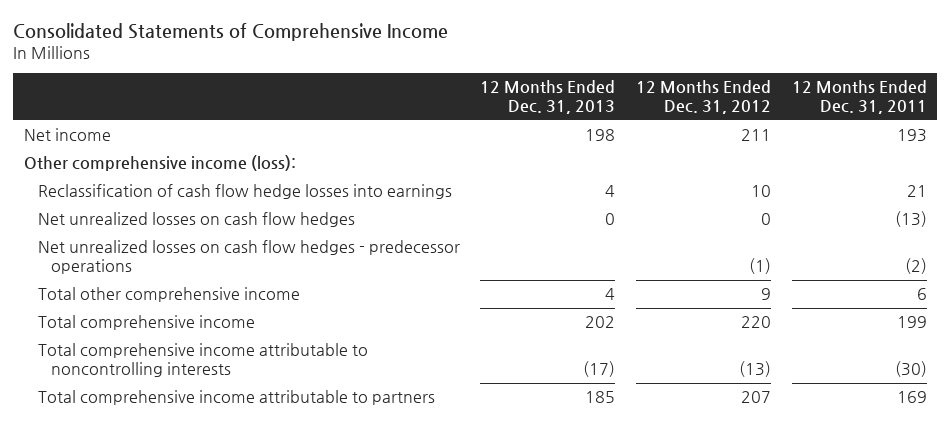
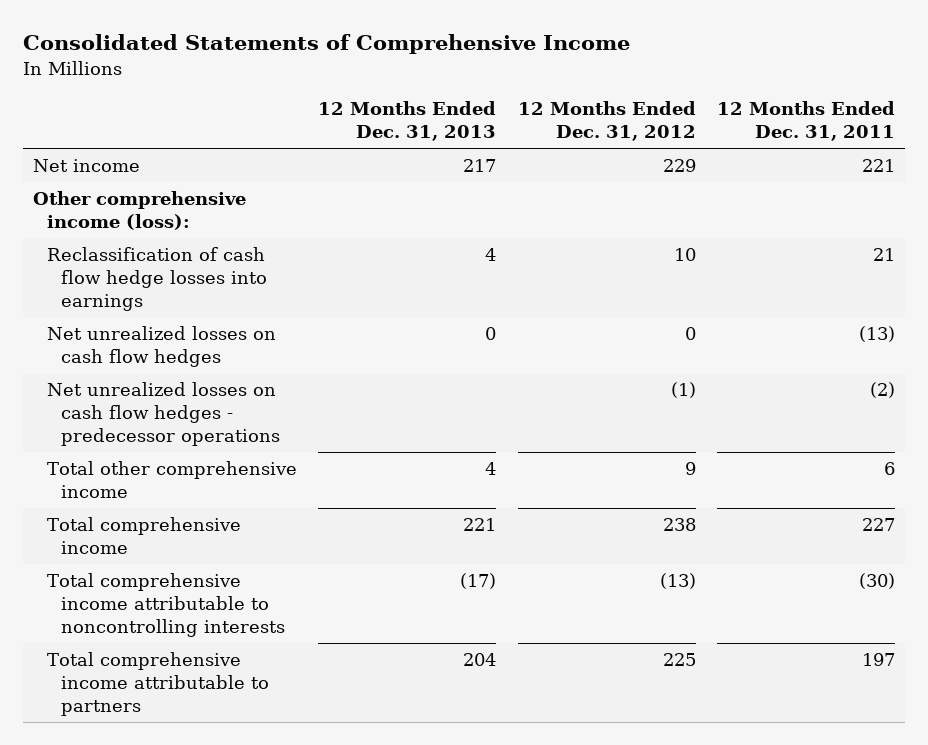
[585,129,616,142] 198 -> [463,158,497,172] 217
[740,129,771,142] 211 -> [662,158,696,172] 229
[896,129,927,143] 193 -> [861,158,895,172] 221
[585,316,616,329] 202 -> [463,517,497,531] 221
[740,316,771,329] 220 -> [662,517,696,531] 238
[896,316,927,329] 199 -> [861,517,895,531] 227
[585,391,616,404] 185 -> [463,652,497,666] 204
[740,391,771,404] 207 -> [662,652,696,666] 225
[896,391,927,404] 169 -> [861,652,895,666] 197

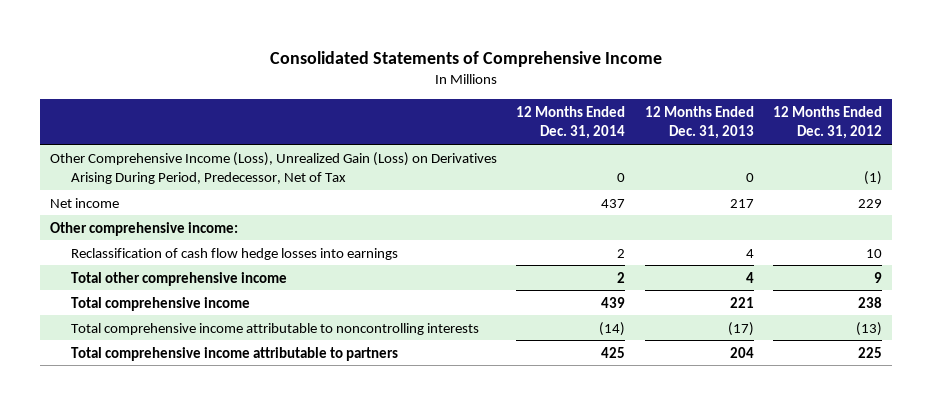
[716,101,895,142] 12 Months Ended Dec. 31, 2011 -> none
none -> [516,105,626,140] 12 Months Ended Dec. 31, 2014
none -> [50,151,498,184] Other Comprehensive Income (Loss), Unrealized Gain (Loss) on Derivatives Arising During Period, Predecessor, Net of Tax
[33,190,247,230] Other comprehensive income (loss): -> [50,221,239,236] Other comprehensive income:
[47,325,277,367] Net unrealized losses on cash flow hedges -> none
[47,381,281,446] Net unrealized losses on cash flow hedges - predecessor operations -> none

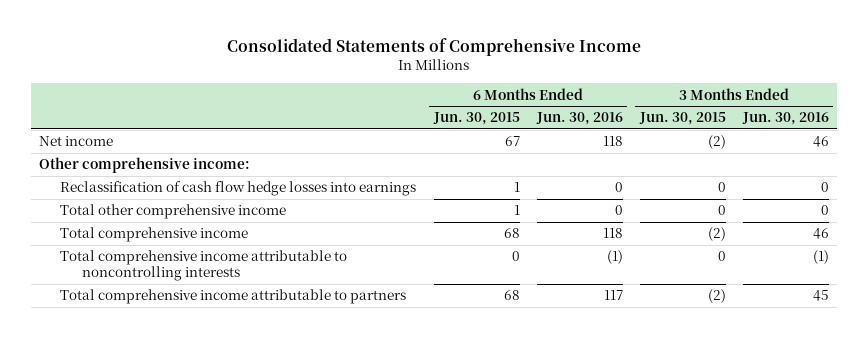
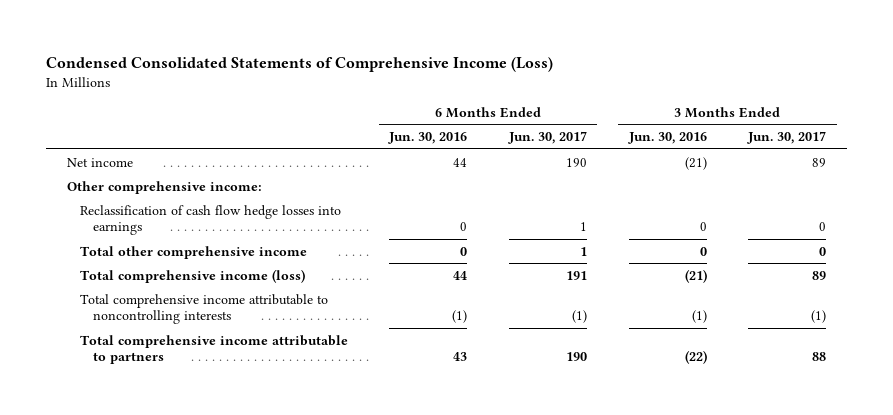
[227,37,642,56] Consolidated Statements of Comprehensive Income -> [45,56,553,72] Condensed Consolidated Statements of Comprehensive Income (Loss)
[432,112,520,126] Jun. 30, 2015 -> none
[638,112,726,126] Jun. 30, 2015 -> none
none -> [508,131,588,145] Jun. 30, 2017
none -> [747,131,827,145] Jun. 30, 2017
[602,136,623,147] 118 -> [453,157,468,167] 44
[812,136,829,148] 46 -> [684,156,707,170] (21)
[60,227,249,243] Total comprehensive income -> [79,268,305,283] Total comprehensive income (loss)
[602,228,623,239] 118 -> [453,270,468,280] 44
[812,228,829,240] 46 -> [684,268,707,283] (21)
[603,290,623,301] 117 -> [453,352,468,362] 43
[812,290,829,302] 45 -> [684,350,707,365] (22)

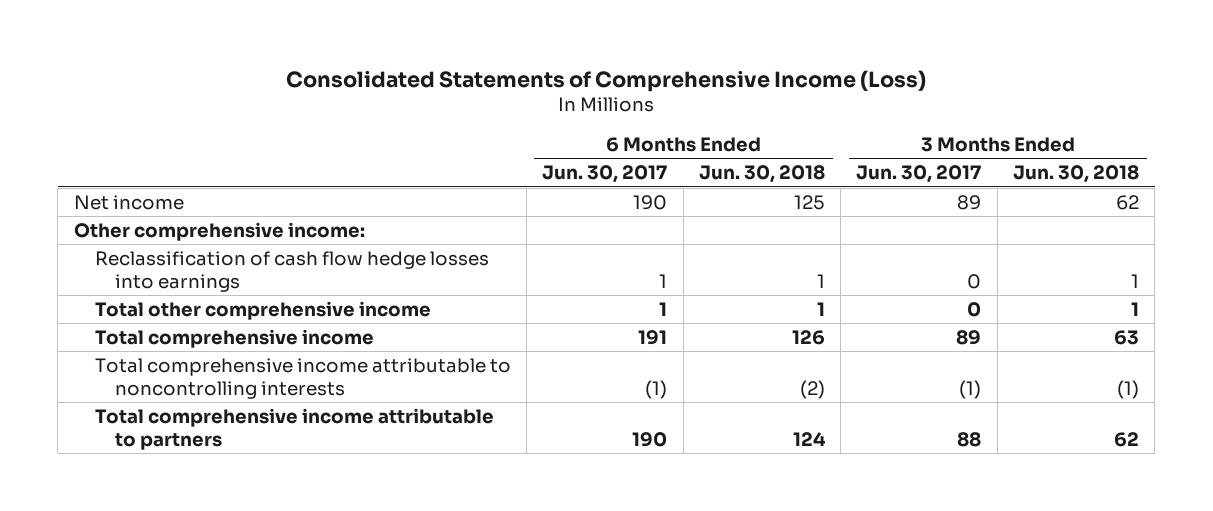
[45,56,553,72] Condensed Consolidated Statements of Comprehensive Income (Loss) -> [286,69,927,92] Consolidated Statements of Comprehensive Income (Loss)
[388,132,468,145] Jun. 30, 2016 -> none
[627,132,707,145] Jun. 30, 2016 -> none
none -> [698,165,825,184] Jun. 30, 2018
none -> [1013,165,1140,184] Jun. 30, 2018
[79,268,305,283] Total comprehensive income (loss) -> [94,328,374,348] Total comprehensive income

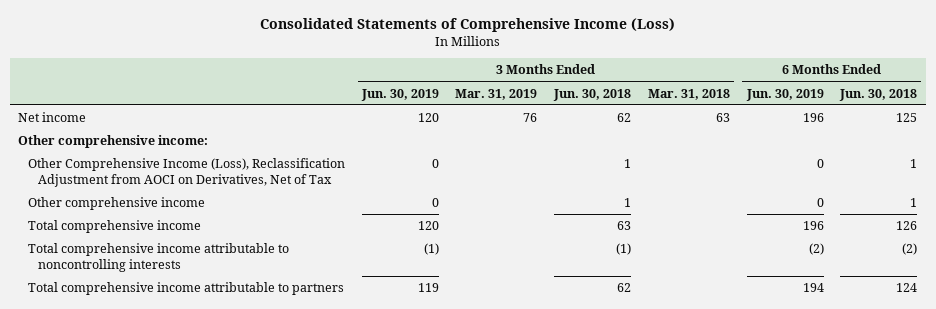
[542,165,668,184] Jun. 30, 2017 -> none
[856,165,982,184] Jun. 30, 2017 -> none
none -> [360,88,439,101] Jun. 30, 2019
none -> [455,88,538,100] Mar. 31, 2019
none -> [647,88,730,100] Mar. 31, 2018
none -> [745,88,824,101] Jun. 30, 2019
[94,250,489,292] Reclassification of cash flow hedge losses into earnings -> [28,158,346,187] Other Comprehensive Income (Loss), Reclassification Adjustment from AOCI on Derivatives, Net of Tax
[94,300,431,320] Total other comprehensive income -> [28,197,206,211] Other comprehensive income

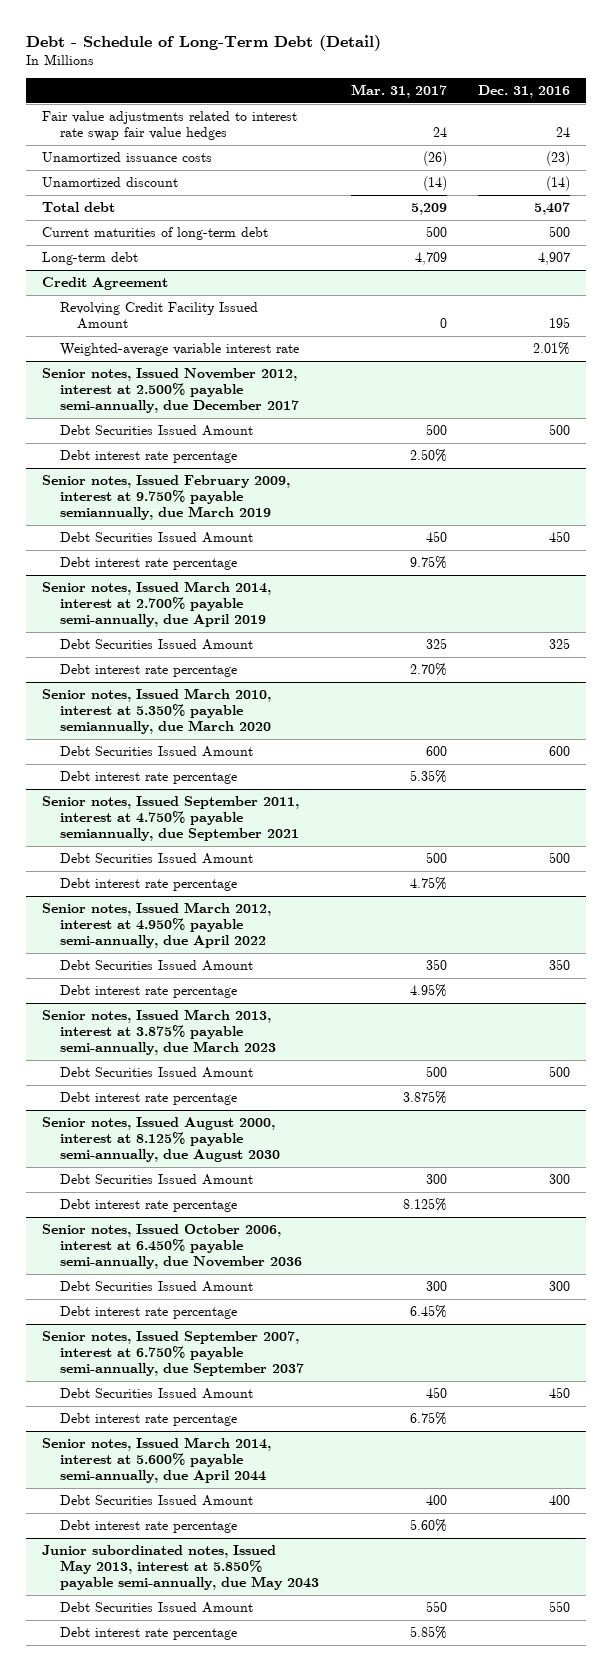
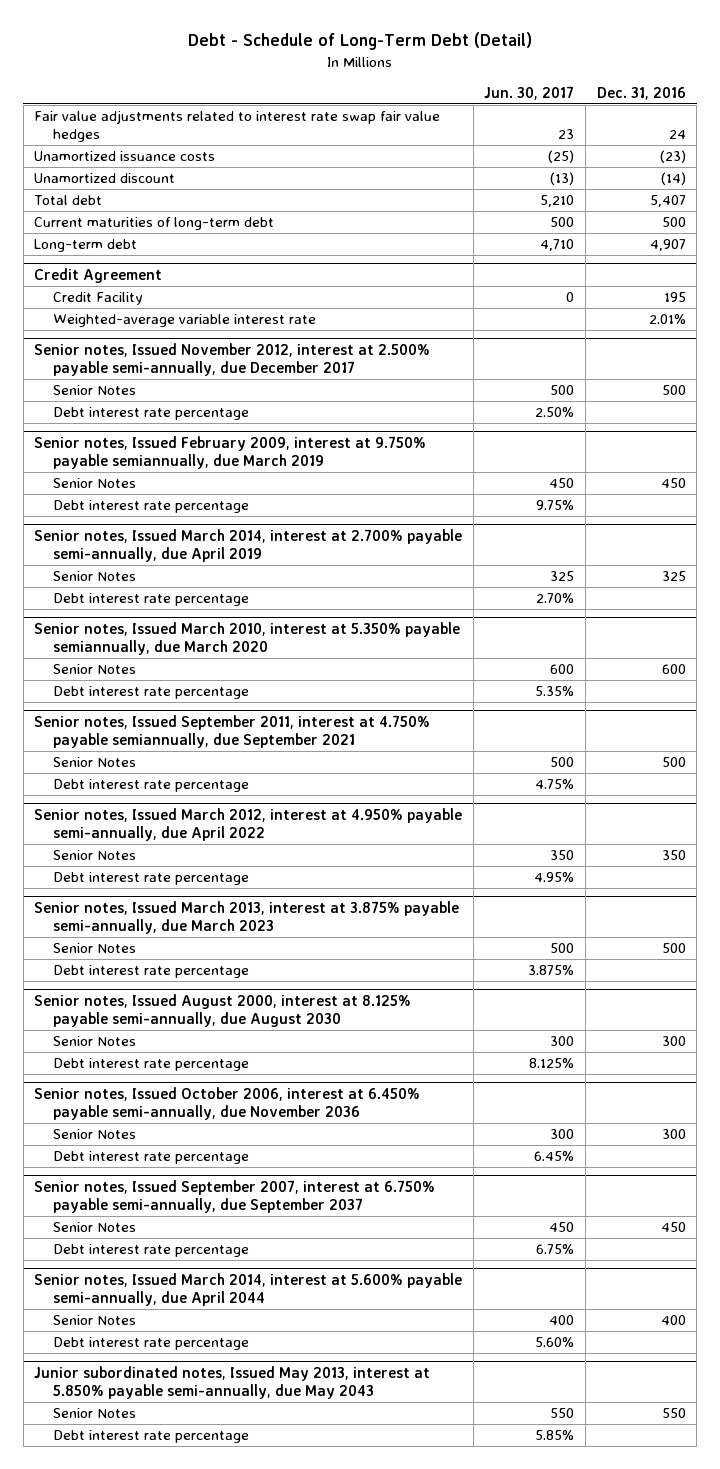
[350,83,447,98] Mar. 31, 2017 -> none
none -> [484,85,575,100] Jun. 30, 2017
[59,301,258,330] Revolving Credit Facility Issued Amount -> [52,292,143,306] Credit Facility
[59,424,253,436] Debt Securities Issued Amount -> [52,385,136,396] Senior Notes
[59,531,253,543] Debt Securities Issued Amount -> [52,478,136,489] Senior Notes
[59,638,253,650] Debt Securities Issued Amount -> [52,571,136,582] Senior Notes
[59,745,253,757] Debt Securities Issued Amount -> [52,664,136,675] Senior Notes
[59,852,253,864] Debt Securities Issued Amount -> [52,757,136,768] Senior Notes
[59,959,253,971] Debt Securities Issued Amount -> [52,850,136,861] Senior Notes
[59,1066,253,1078] Debt Securities Issued Amount -> [52,943,136,954] Senior Notes
[59,1173,253,1185] Debt Securities Issued Amount -> [52,1036,136,1047] Senior Notes
[59,1280,253,1292] Debt Securities Issued Amount -> [52,1129,136,1140] Senior Notes
[59,1387,253,1399] Debt Securities Issued Amount -> [52,1222,136,1233] Senior Notes
[59,1494,253,1506] Debt Securities Issued Amount -> [52,1315,136,1326] Senior Notes
[59,1601,253,1613] Debt Securities Issued Amount -> [52,1408,136,1419] Senior Notes

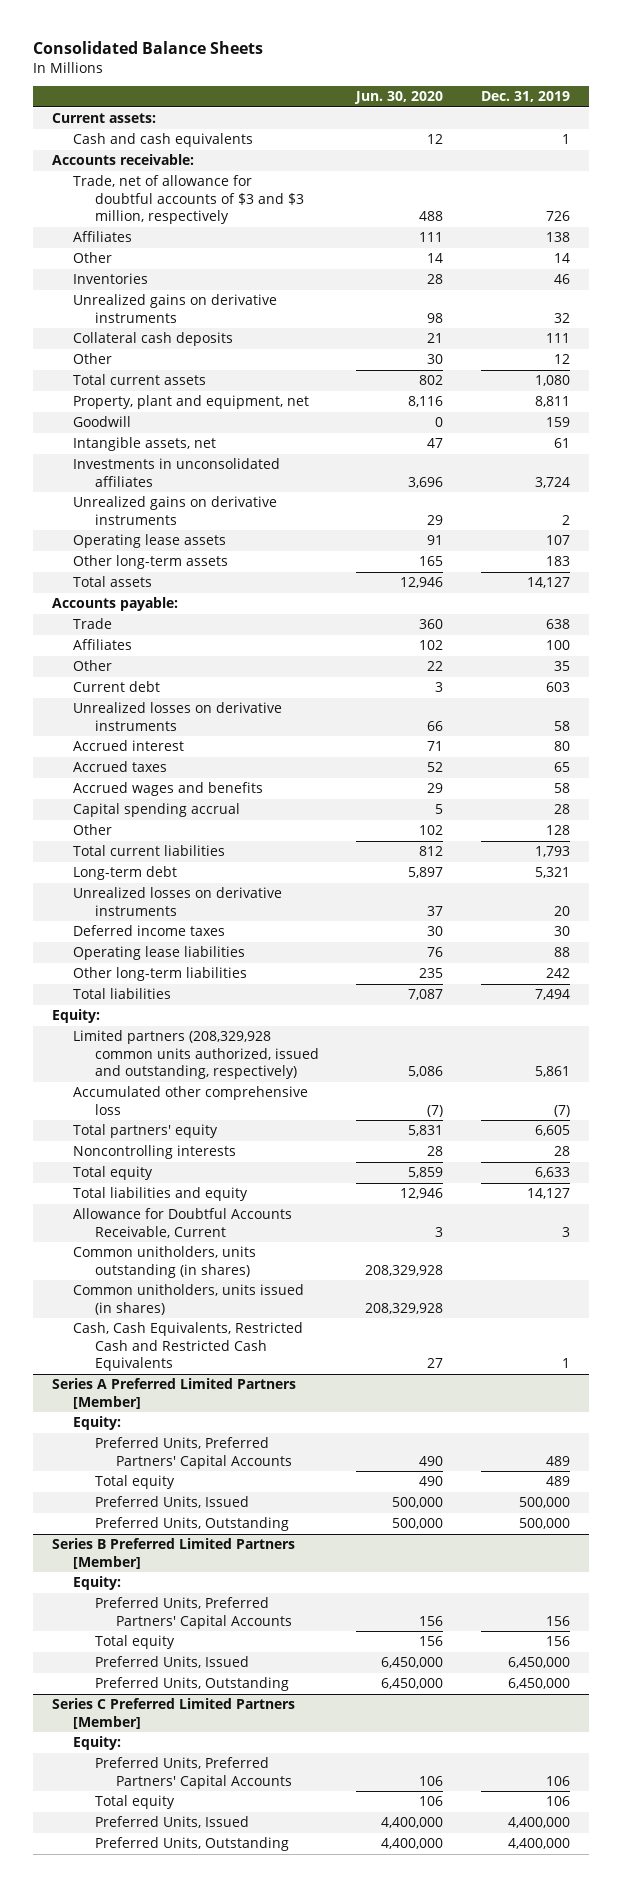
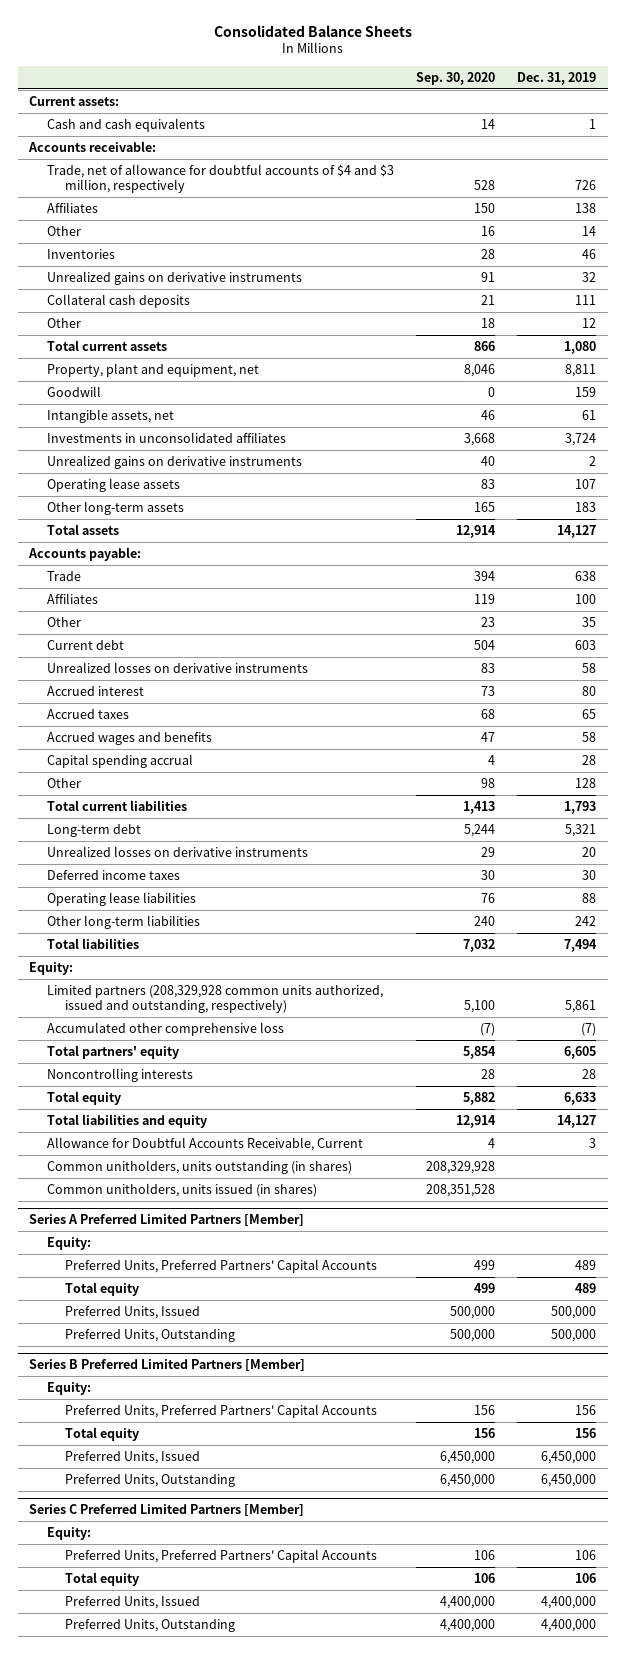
[354,91,444,105] Jun. 30, 2020 -> none
none -> [416,71,496,85] Sep. 30, 2020
[73,175,304,225] Trade, net of allowance for doubtful accounts of $3 and $3 million, respectively -> [46,163,394,193] Trade, net of allowance for doubtful accounts of $4 and $3 million, respectively
[73,1322,304,1372] Cash, Cash Equivalents, Restricted Cash and Restricted Cash Equivalents -> none

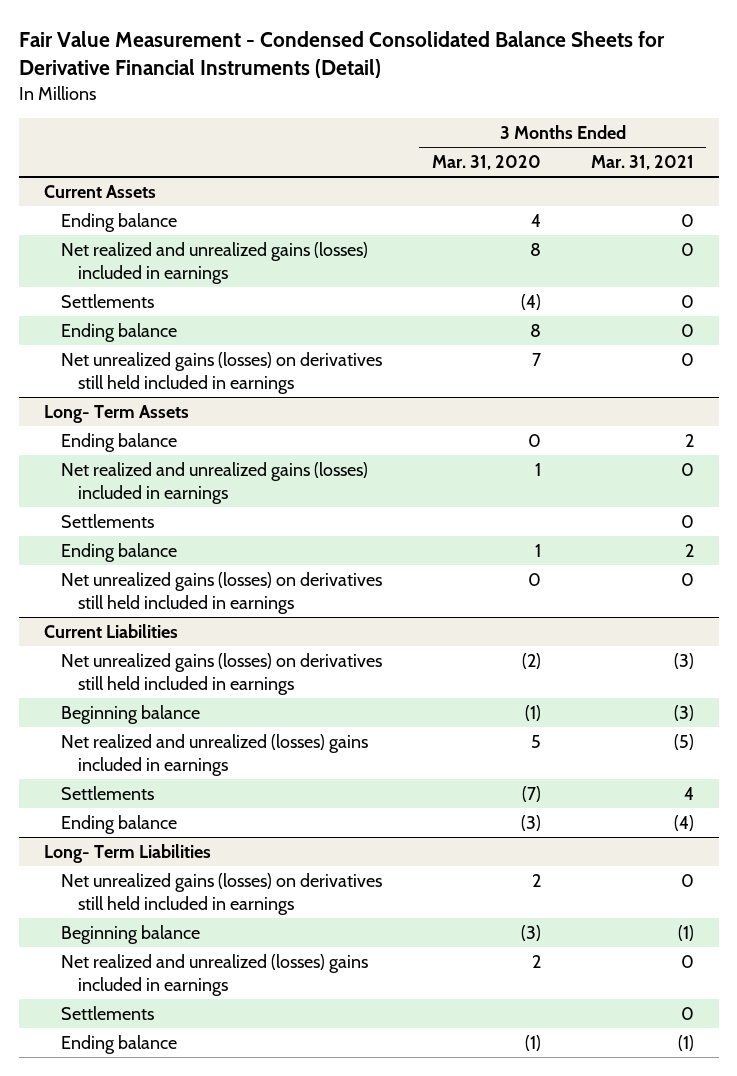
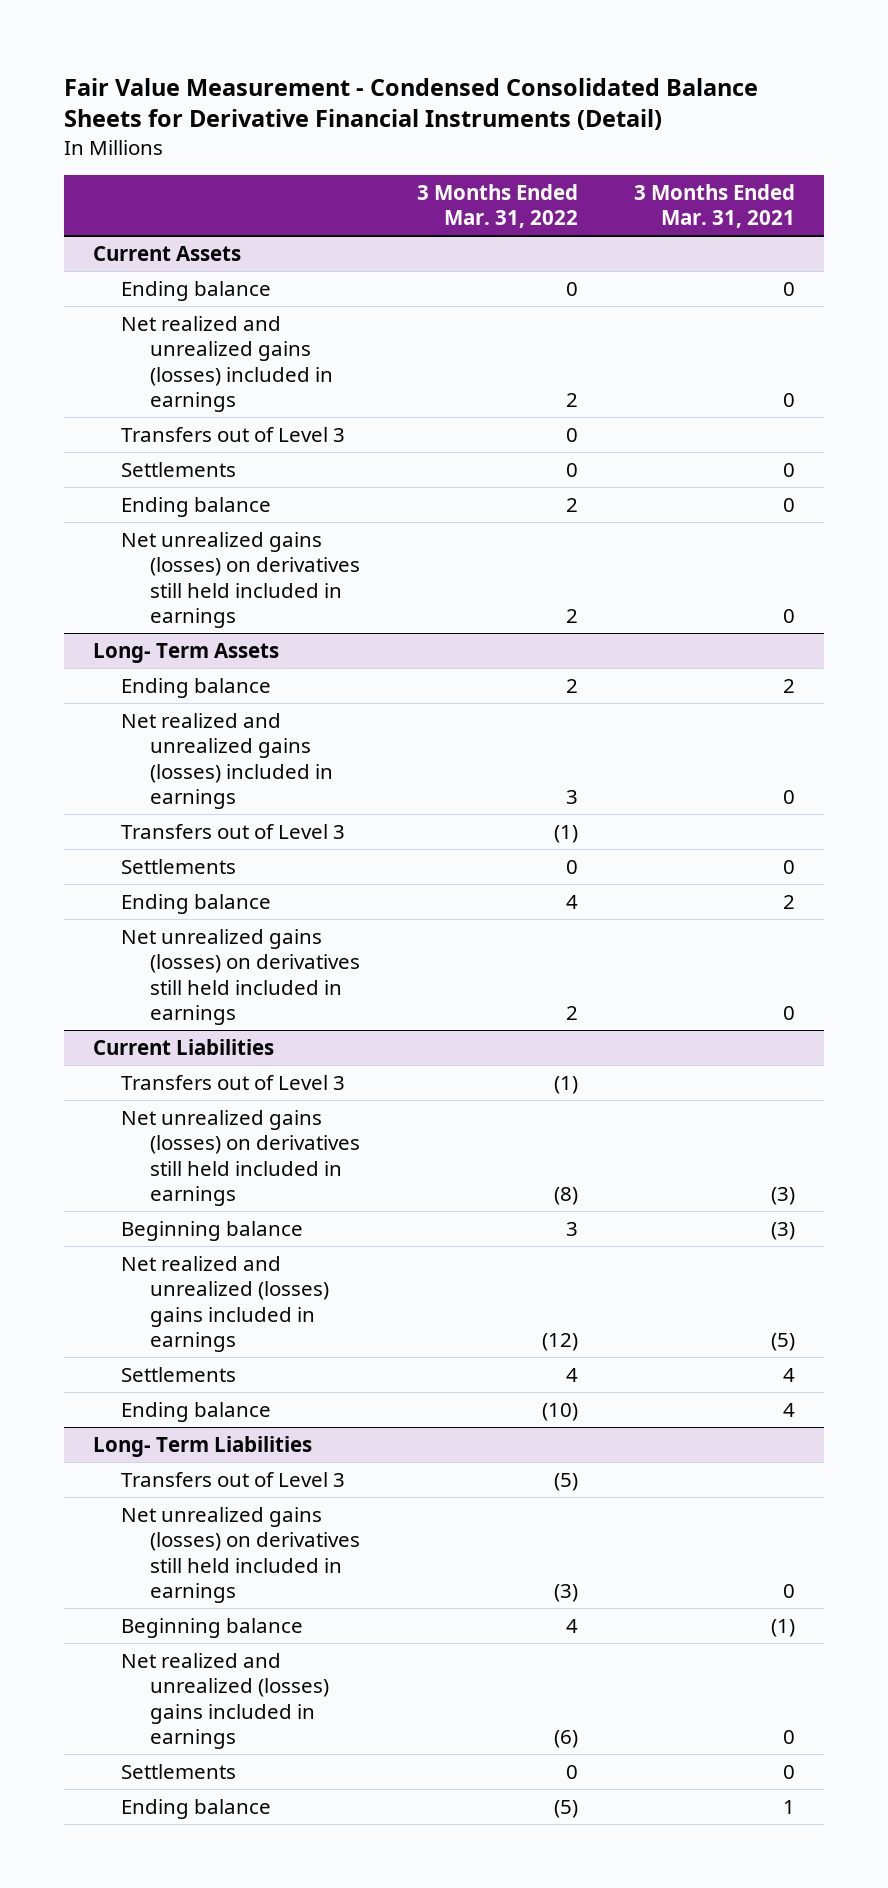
[431,155,541,171] Mar. 31, 2020 -> none
none -> [416,183,578,229] 3 Months Ended Mar. 31, 2022
none -> [121,426,346,442] Transfers out of Level 3
none -> [121,823,346,839] Transfers out of Level 3
none -> [121,1074,346,1090] Transfers out of Level 3
[673,814,694,831] (4) -> [783,1402,796,1417] 4
none -> [121,1471,346,1487] Transfers out of Level 3
[677,1034,694,1051] (1) -> [783,1799,796,1814] 1

